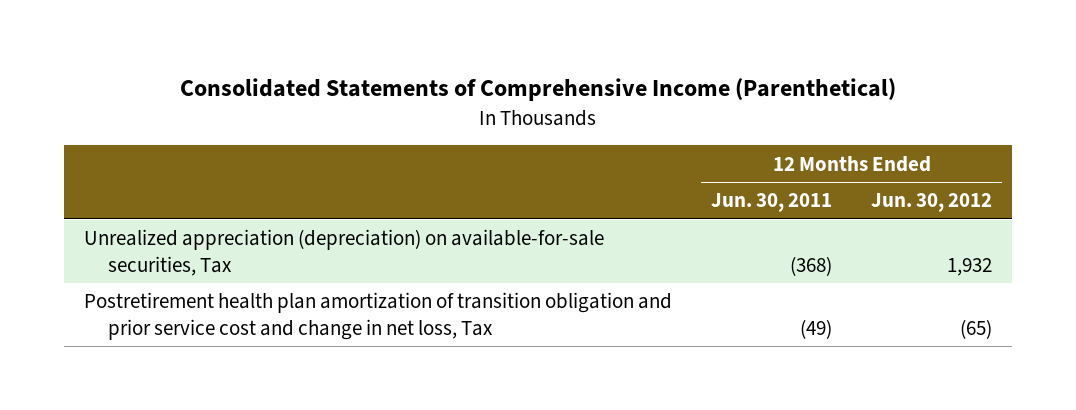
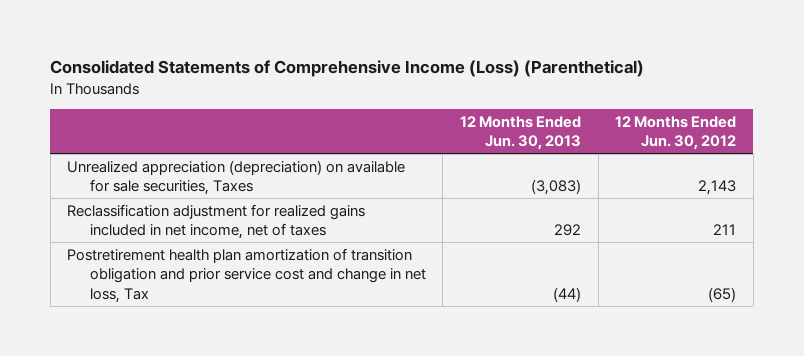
[179,78,896,102] Consolidated Statements of Comprehensive Income (Parenthetical) -> [50,60,645,78] Consolidated Statements of Comprehensive Income (Loss) (Parenthetical)
[710,193,832,213] Jun. 30, 2011 -> none
none -> [459,115,581,151] 12 Months Ended Jun. 30, 2013
[83,229,604,276] Unrealized appreciation (depreciation) on available-for-sale securities, Tax -> [67,159,406,196] Unrealized appreciation (depreciation) on available for sale securities, Taxes
[947,257,993,276] 1,932 -> [698,180,737,196] 2,143
none -> [67,203,366,240] Reclassification adjustment for realized gains included in net income, net of taxes

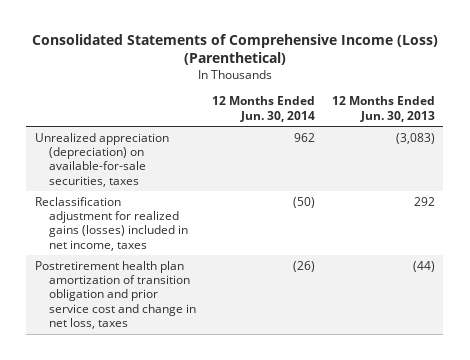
[615,115,737,151] 12 Months Ended Jun. 30, 2012 -> none
none -> [212,96,316,122] 12 Months Ended Jun. 30, 2014
[67,159,406,196] Unrealized appreciation (depreciation) on available for sale securities, Taxes -> [34,133,169,187] Unrealized appreciation (depreciation) on available-for-sale securities, taxes
[67,203,366,240] Reclassification adjustment for realized gains included in net income, net of taxes -> [34,197,188,251] Reclassification adjustment for realized gains (losses) included in net income, taxes
[67,247,426,303] Postretirement health plan amortization of transition obligation and prior service cost and change in net loss, Tax -> [34,261,196,329] Postretirement health plan amortization of transition obligation and prior service cost and change in net loss, taxes

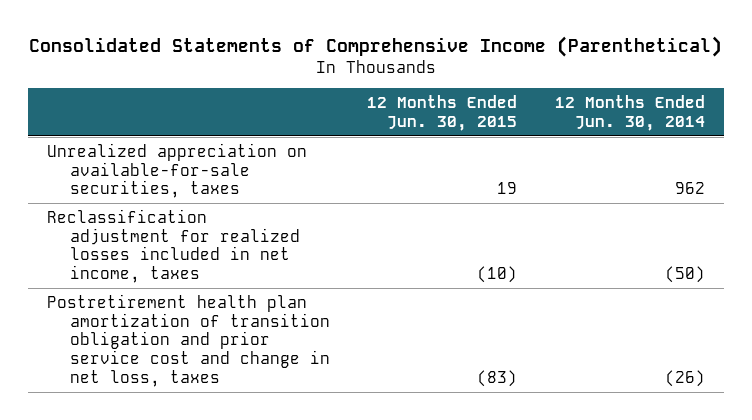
[31,33,438,65] Consolidated Statements of Comprehensive Income (Loss) (Parenthetical) -> [29,36,723,58] Consolidated Statements of Comprehensive Income (Parenthetical)
[331,96,435,122] 12 Months Ended Jun. 30, 2013 -> none
none -> [367,94,518,131] 12 Months Ended Jun. 30, 2015
[34,133,169,187] Unrealized appreciation (depreciation) on available-for-sale securities, taxes -> [47,142,308,199] Unrealized appreciation on available-for-sale securities, taxes
[34,197,188,251] Reclassification adjustment for realized gains (losses) included in net income, taxes -> [47,208,300,284] Reclassification adjustment for realized losses included in net income, taxes

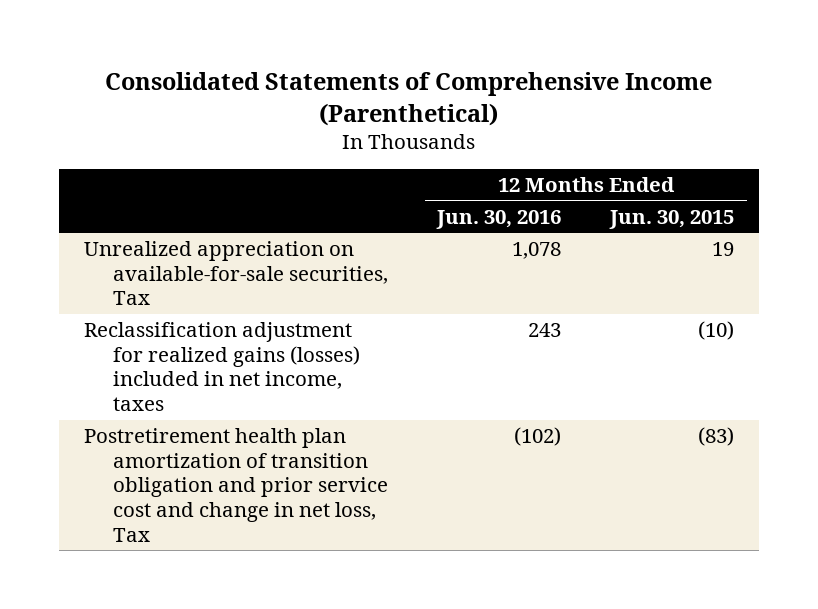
[554,94,705,131] 12 Months Ended Jun. 30, 2014 -> none
none -> [436,209,562,229] Jun. 30, 2016
[47,142,308,199] Unrealized appreciation on available-for-sale securities, taxes -> [83,240,388,306] Unrealized appreciation on available-for-sale securities, Tax
[47,208,300,284] Reclassification adjustment for realized losses included in net income, taxes -> [83,321,360,412] Reclassification adjustment for realized gains (losses) included in net income, taxes
[47,293,330,387] Postretirement health plan amortization of transition obligation and prior service cost and change in net loss, taxes -> [83,427,388,542] Postretirement health plan amortization of transition obligation and prior service cost and change in net loss, Tax

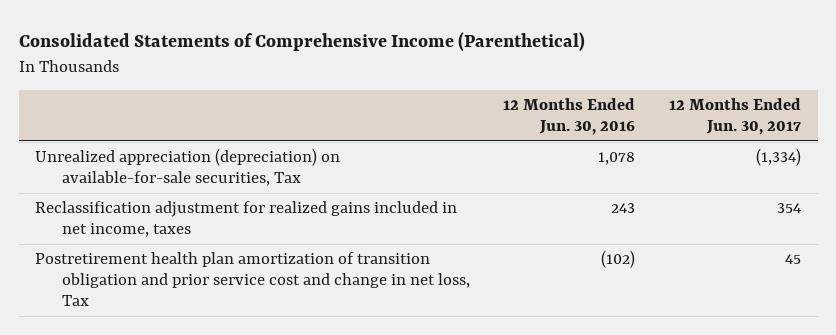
[609,209,735,229] Jun. 30, 2015 -> none
none -> [669,98,802,136] 12 Months Ended Jun. 30, 2017
[83,240,388,306] Unrealized appreciation on available-for-sale securities, Tax -> [35,148,341,187] Unrealized appreciation (depreciation) on available-for-sale securities, Tax
[83,321,360,412] Reclassification adjustment for realized gains (losses) included in net income, taxes -> [35,201,458,238] Reclassification adjustment for realized gains included in net income, taxes

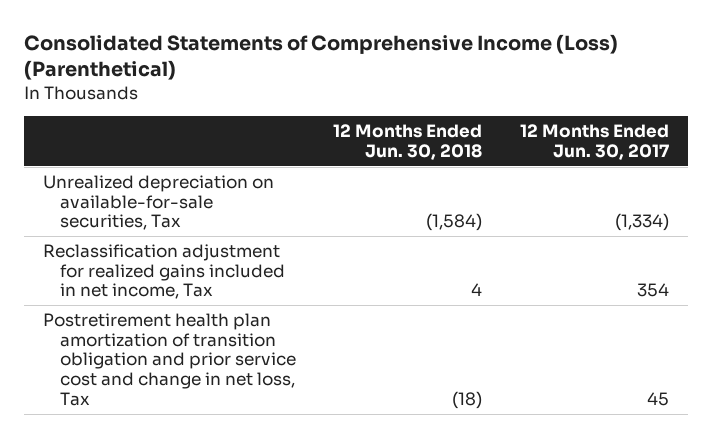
[18,32,585,53] Consolidated Statements of Comprehensive Income (Parenthetical) -> [23,34,618,81] Consolidated Statements of Comprehensive Income (Loss) (Parenthetical)
[503,98,636,136] 12 Months Ended Jun. 30, 2016 -> none
none -> [333,124,483,160] 12 Months Ended Jun. 30, 2018
[35,148,341,187] Unrealized appreciation (depreciation) on available-for-sale securities, Tax -> [42,175,274,231] Unrealized depreciation on available-for-sale securities, Tax
[35,201,458,238] Reclassification adjustment for realized gains included in net income, taxes -> [42,244,285,300] Reclassification adjustment for realized gains included in net income, Tax

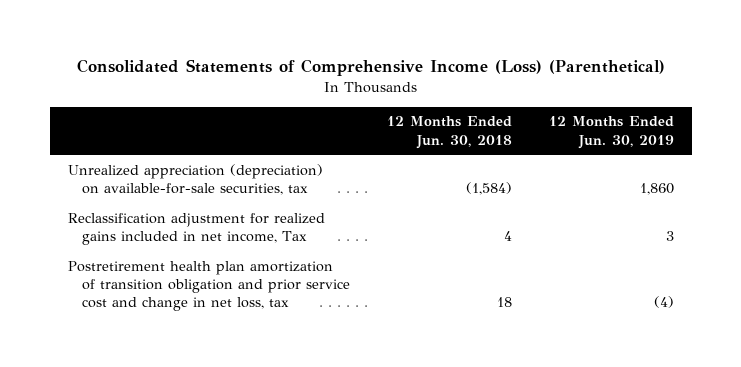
[519,124,669,160] 12 Months Ended Jun. 30, 2017 -> none
none -> [548,116,674,149] 12 Months Ended Jun. 30, 2019
[42,175,274,231] Unrealized depreciation on available-for-sale securities, Tax -> [67,163,323,196] Unrealized appreciation (depreciation) on available-for-sale securities, tax
[42,313,296,406] Postretirement health plan amortization of transition obligation and prior service cost and change in net loss, Tax -> [67,260,351,312] Postretirement health plan amortization of transition obligation and prior service cost and change in net loss, tax
[452,390,483,409] (18) -> [496,297,512,308] 18

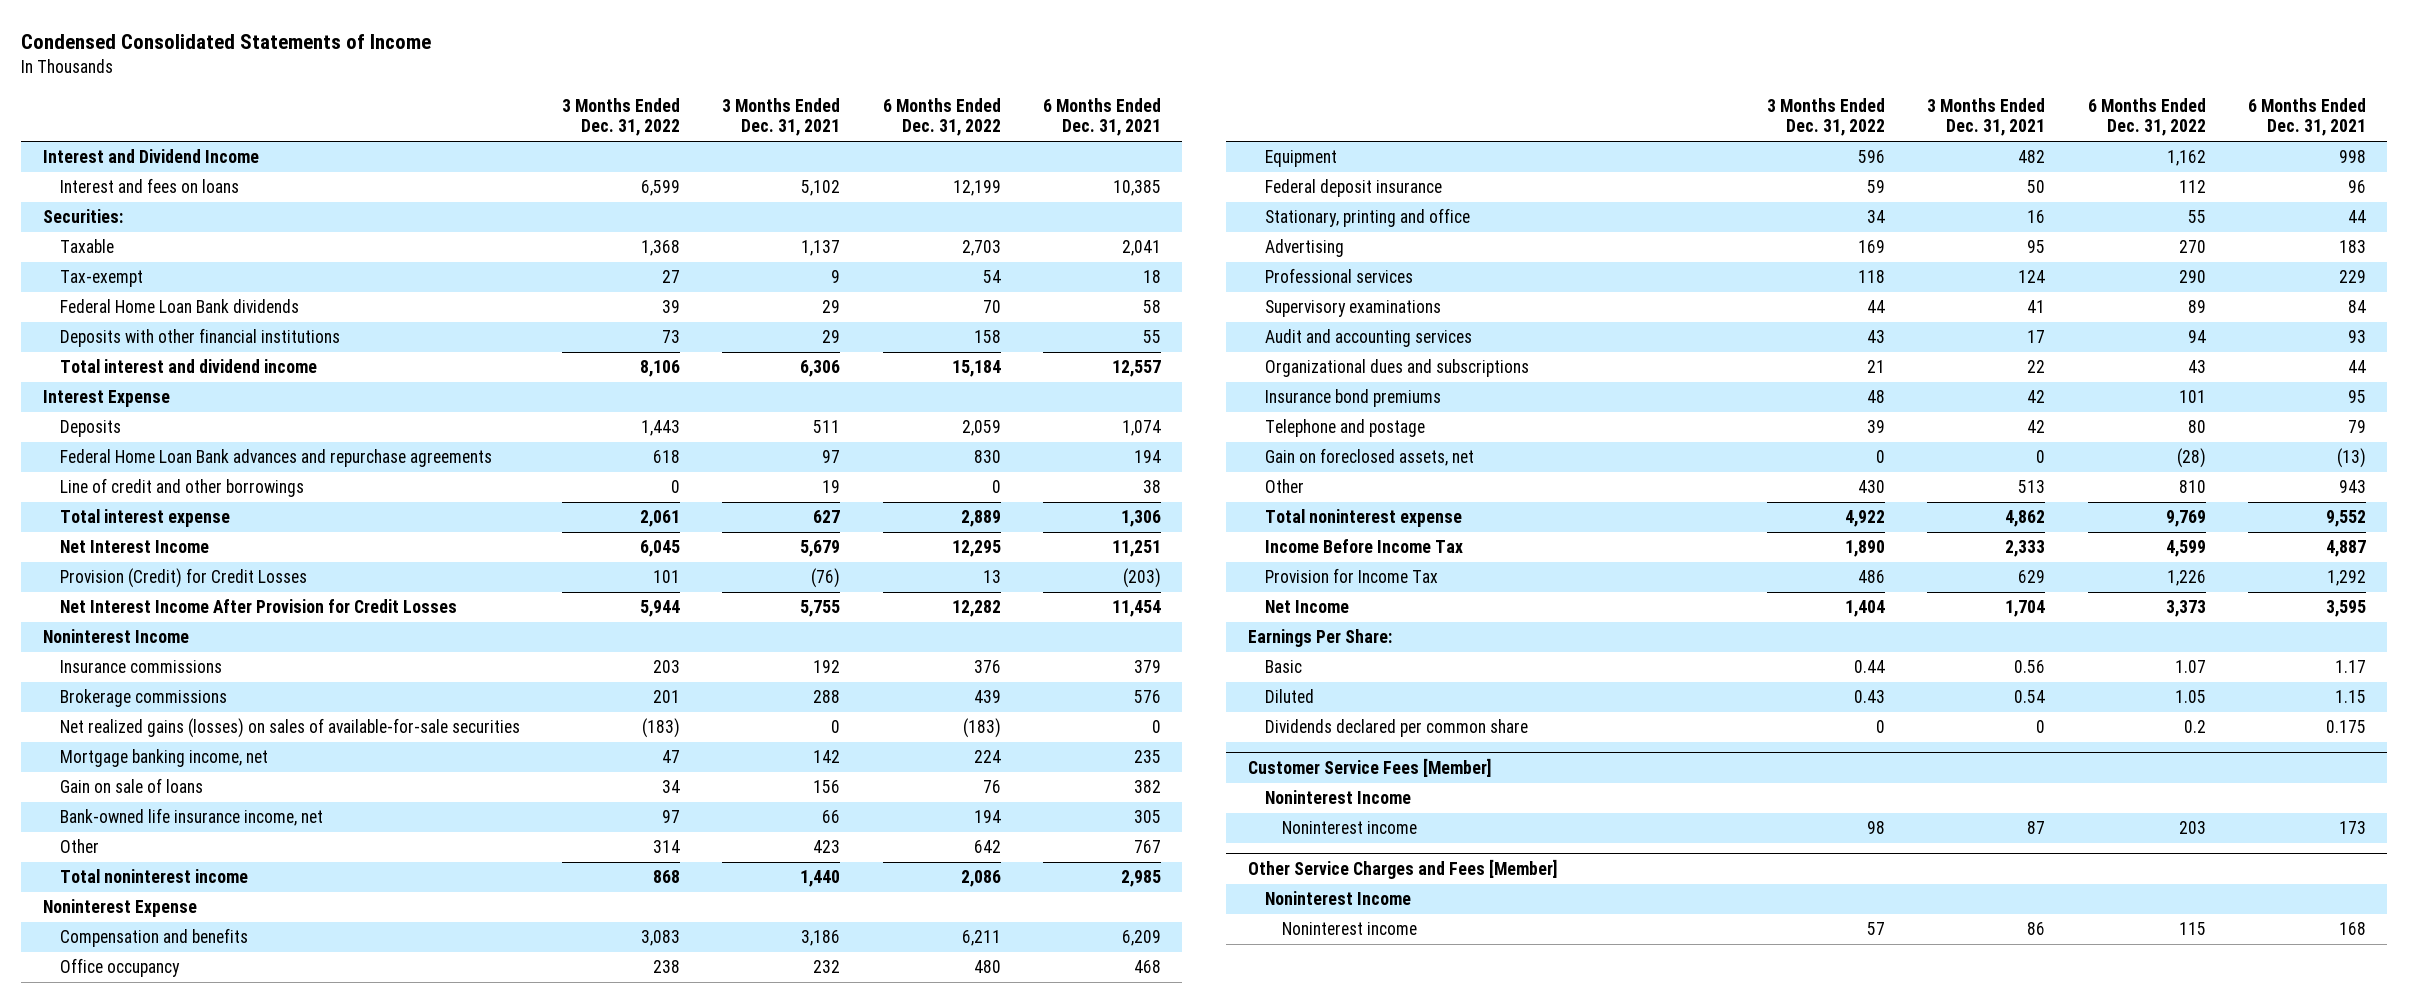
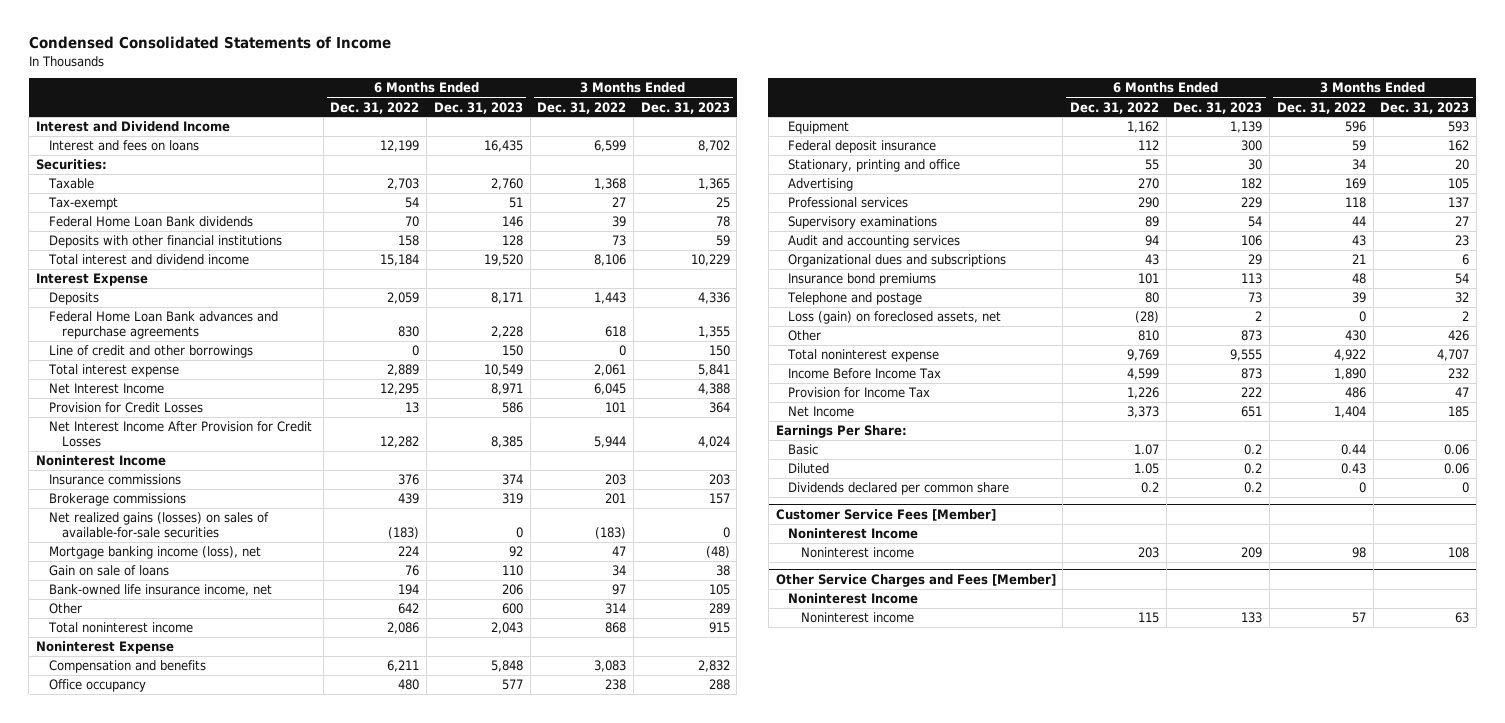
[722,97,841,137] 3 Months Ended Dec. 31, 2021 -> none
[1043,97,1162,137] 6 Months Ended Dec. 31, 2021 -> none
none -> [433,101,523,114] Dec. 31, 2023
none -> [640,101,730,114] Dec. 31, 2023
[59,568,307,589] Provision (Credit) for Credit Losses -> [48,402,203,414] Provision for Credit Losses
[59,749,268,768] Mortgage banking income, net -> [48,546,261,560] Mortgage banking income (loss), net
[1264,448,1474,467] Gain on foreclosed assets, net -> [788,311,1002,325] Loss (gain) on foreclosed assets, net

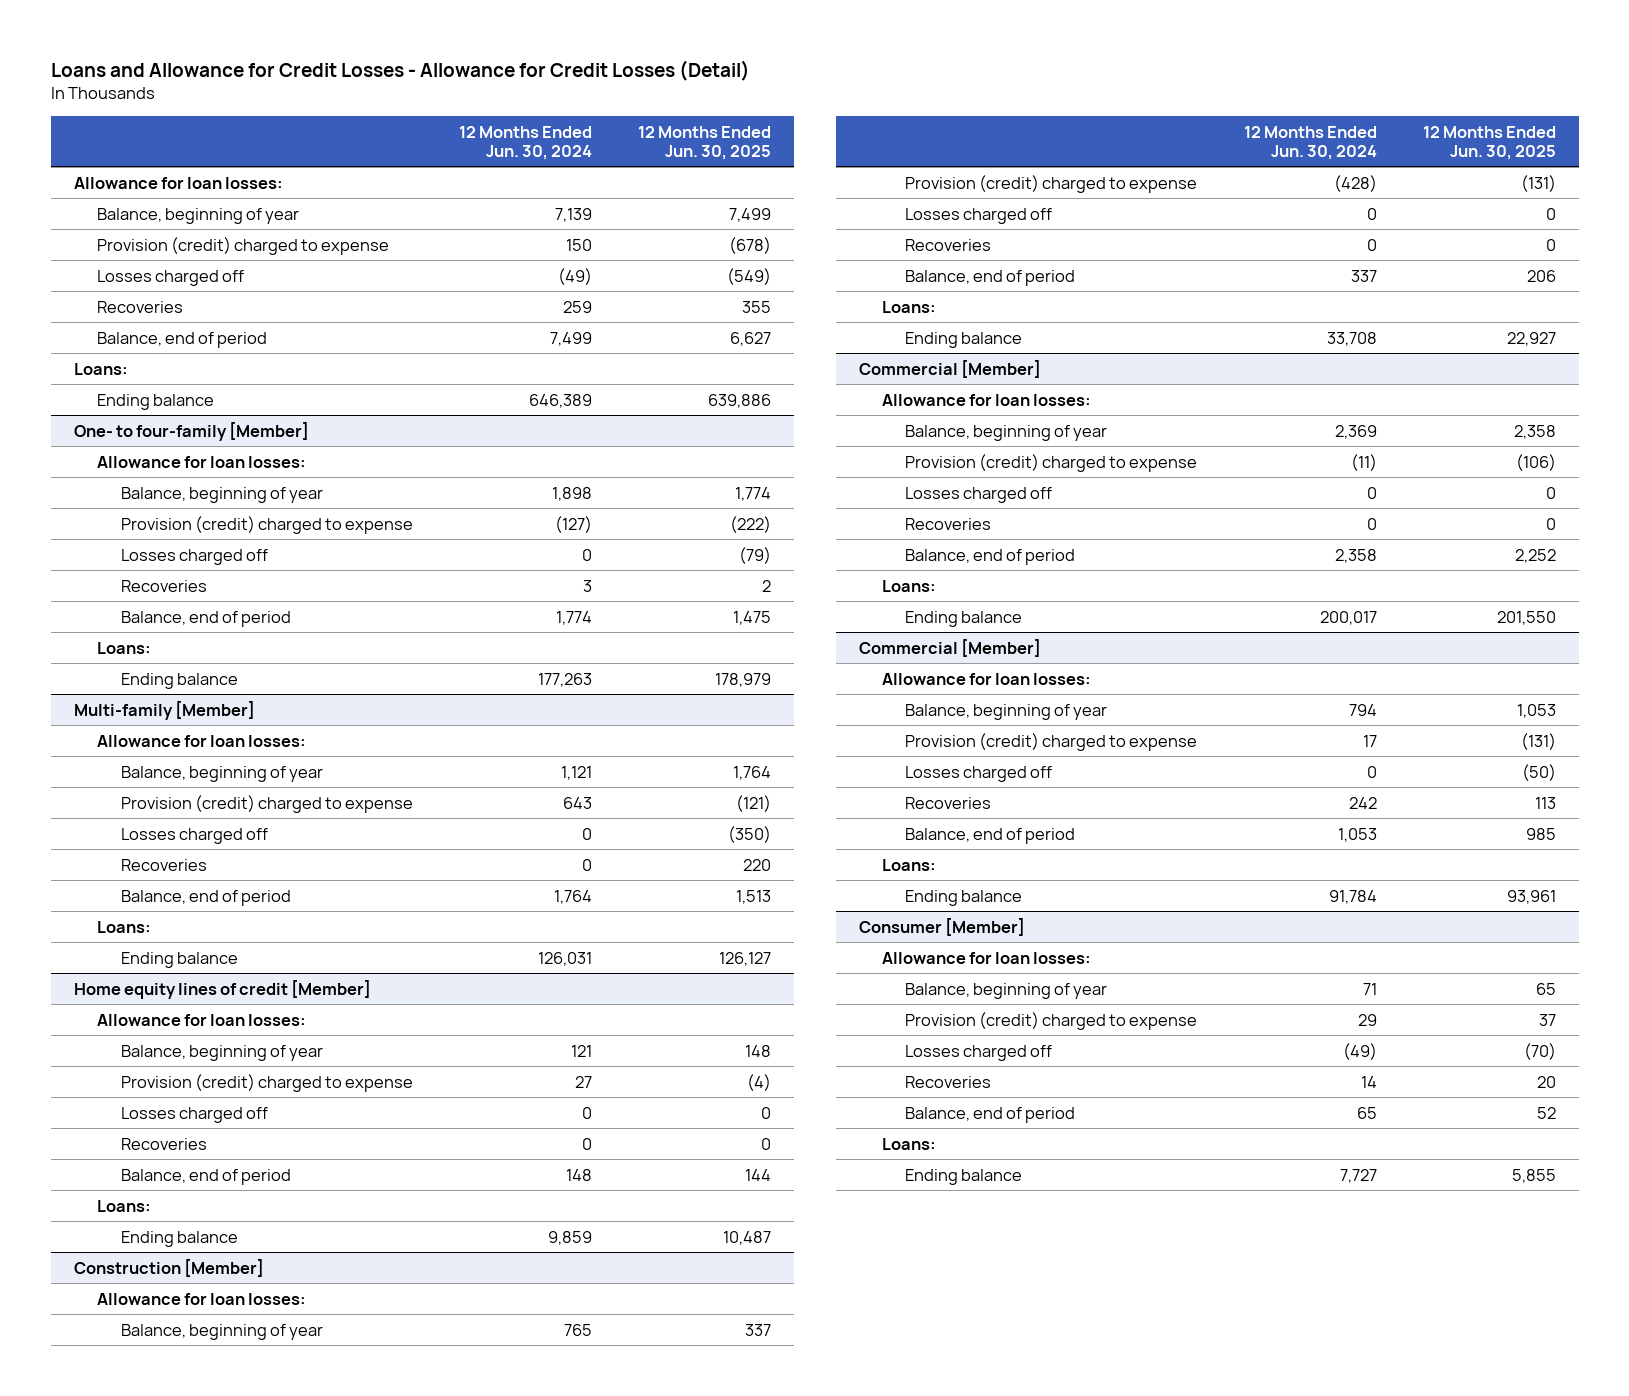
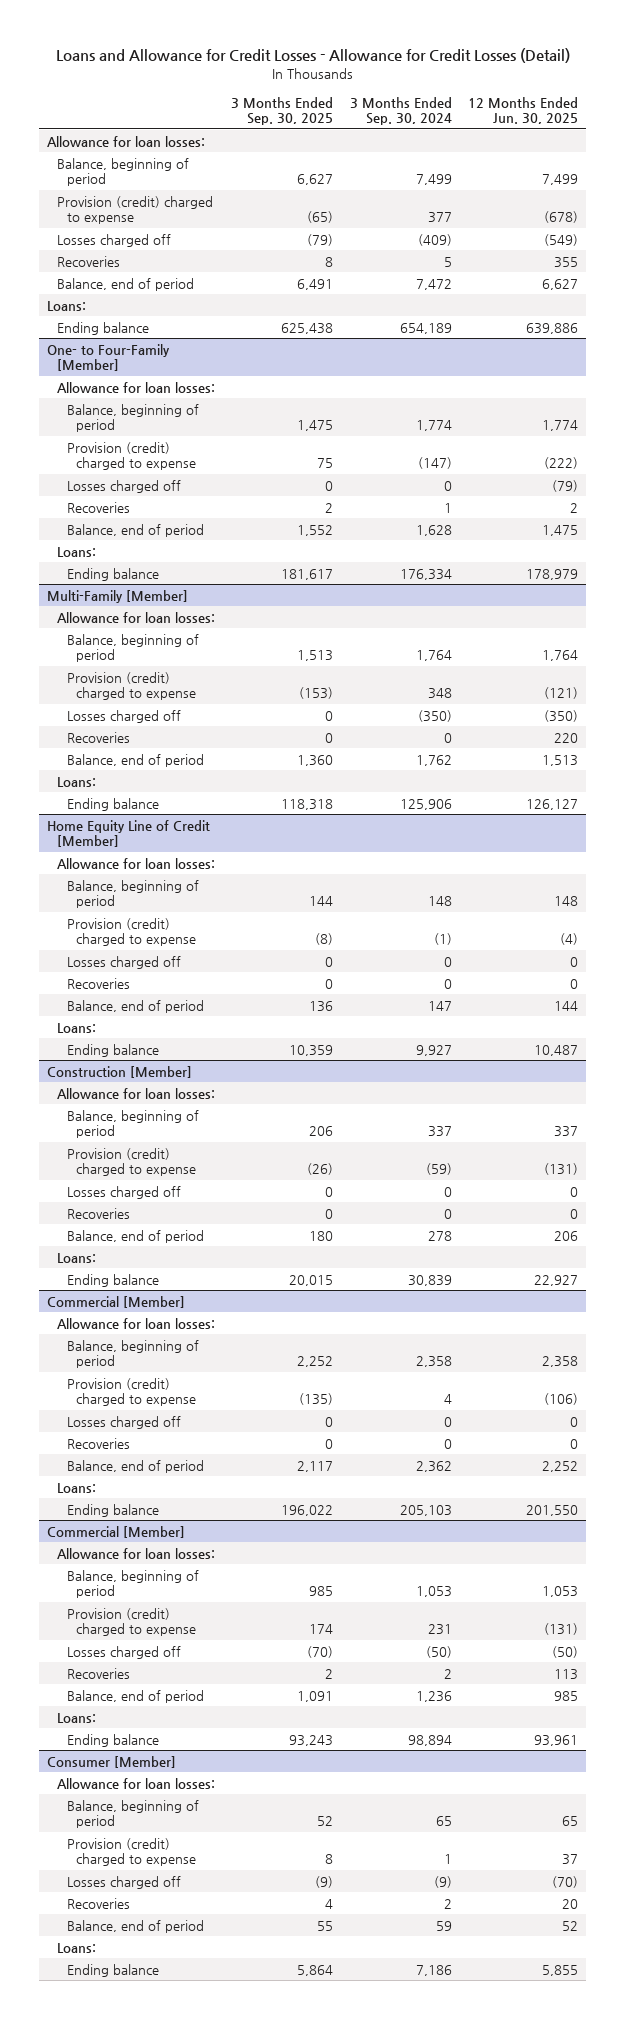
[458,125,592,160] 12 Months Ended Jun. 30, 2024 -> none
none -> [231,96,334,126] 3 Months Ended Sep. 30, 2025
none -> [349,96,452,126] 3 Months Ended Sep. 30, 2024
[97,207,300,224] Balance, beginning of year -> [57,157,190,187] Balance, beginning of period
[73,421,309,441] One- to four-family [Member] -> [47,343,171,372] One- to Four-Family [Member]
[120,486,323,503] Balance, beginning of year -> [66,403,199,433] Balance, beginning of period
[73,700,255,720] Multi-family [Member] -> [47,589,189,603] Multi-Family [Member]
[120,765,323,782] Balance, beginning of year -> [66,633,199,663] Balance, beginning of period
[73,979,371,999] Home equity lines of credit [Member] -> [47,819,211,848] Home Equity Line of Credit [Member]
[120,1044,323,1061] Balance, beginning of year -> [66,879,199,909] Balance, beginning of period
[120,1323,323,1340] Balance, beginning of year -> [66,1109,199,1139] Balance, beginning of period
[905,424,1108,441] Balance, beginning of year -> [66,1339,199,1369] Balance, beginning of period
[905,703,1108,720] Balance, beginning of year -> [66,1569,199,1599] Balance, beginning of period
[905,982,1108,999] Balance, beginning of year -> [66,1799,199,1829] Balance, beginning of period

